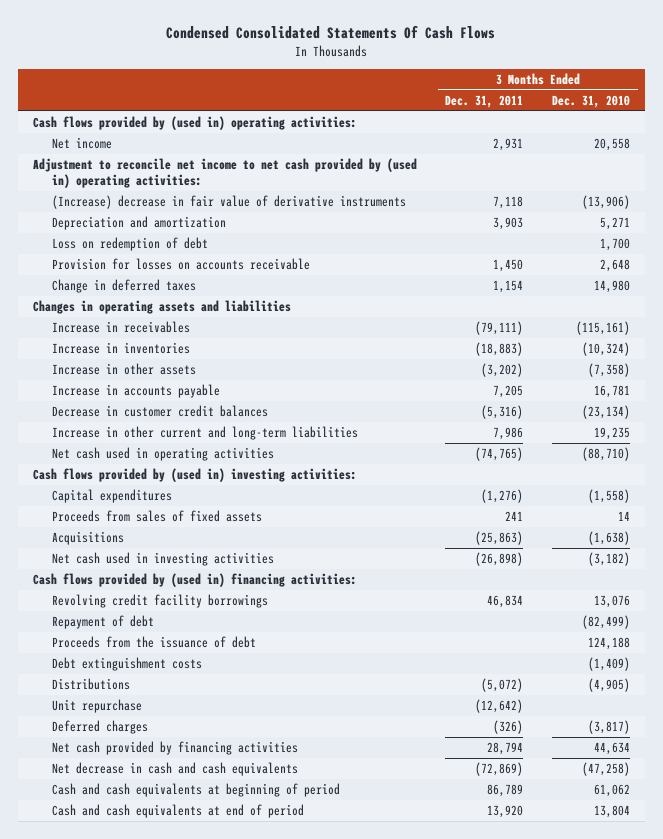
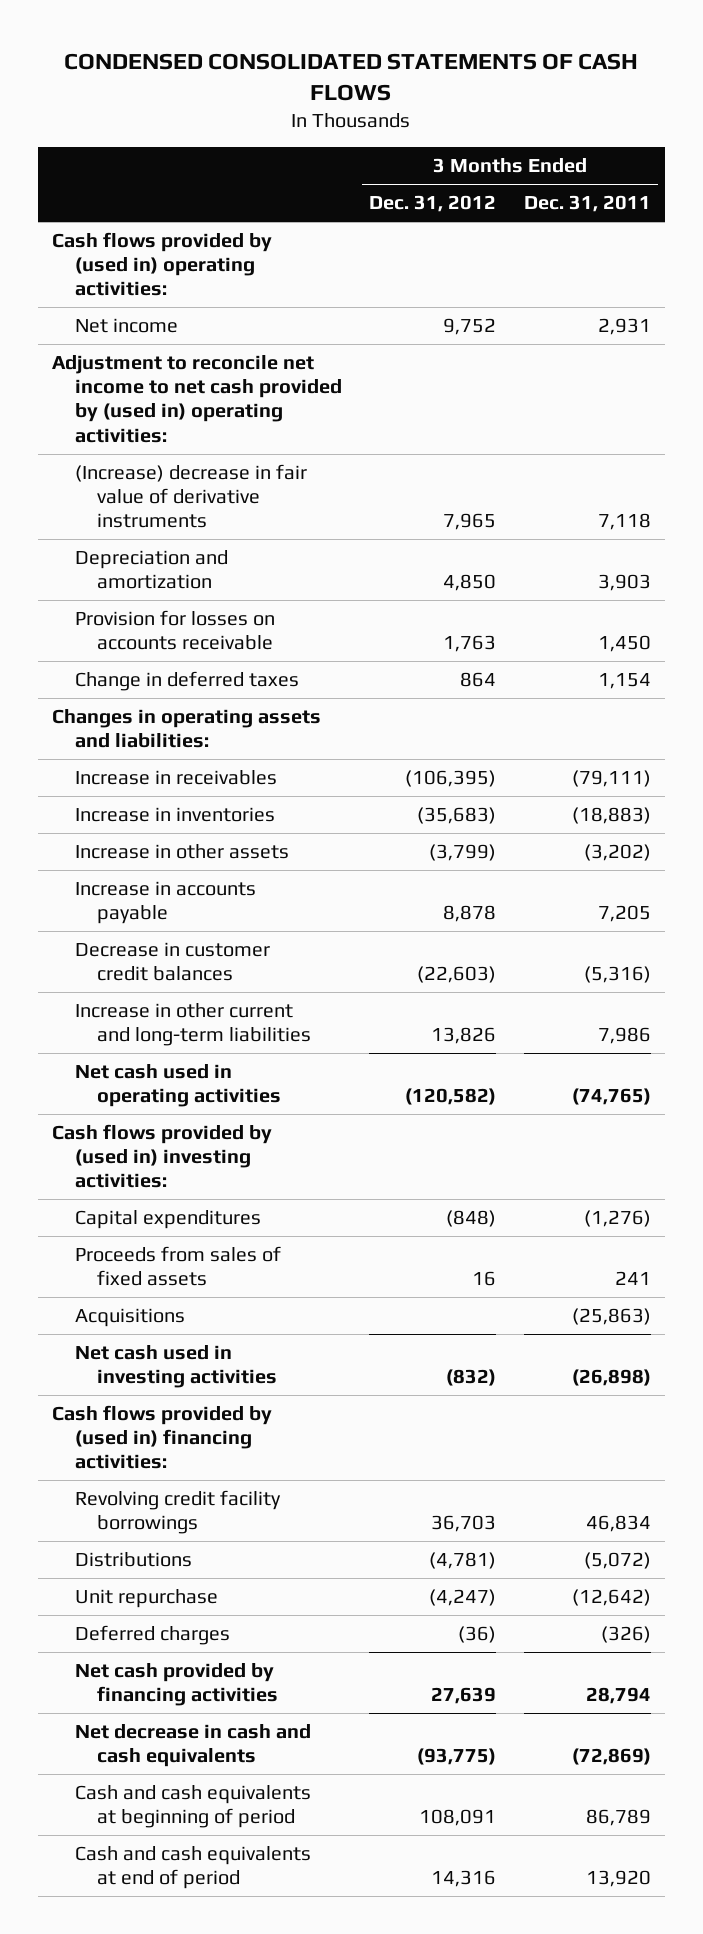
[166,25,496,40] Condensed Consolidated Statements Of Cash Flows -> [64,53,639,102] CONDENSED CONSOLIDATED STATEMENTS OF CASH FLOWS
[552,94,631,108] Dec. 31, 2010 -> none
none -> [369,195,497,213] Dec. 31, 2012
[51,237,208,252] Loss on redemption of debt -> none
[32,300,291,315] Changes in operating assets and liabilities -> [51,709,321,749] Changes in operating assets and liabilities:
[51,615,154,630] Repayment of debt -> none
[51,636,256,649] Proceeds from the issuance of debt -> none
[51,657,202,672] Debt extinguishment costs -> none

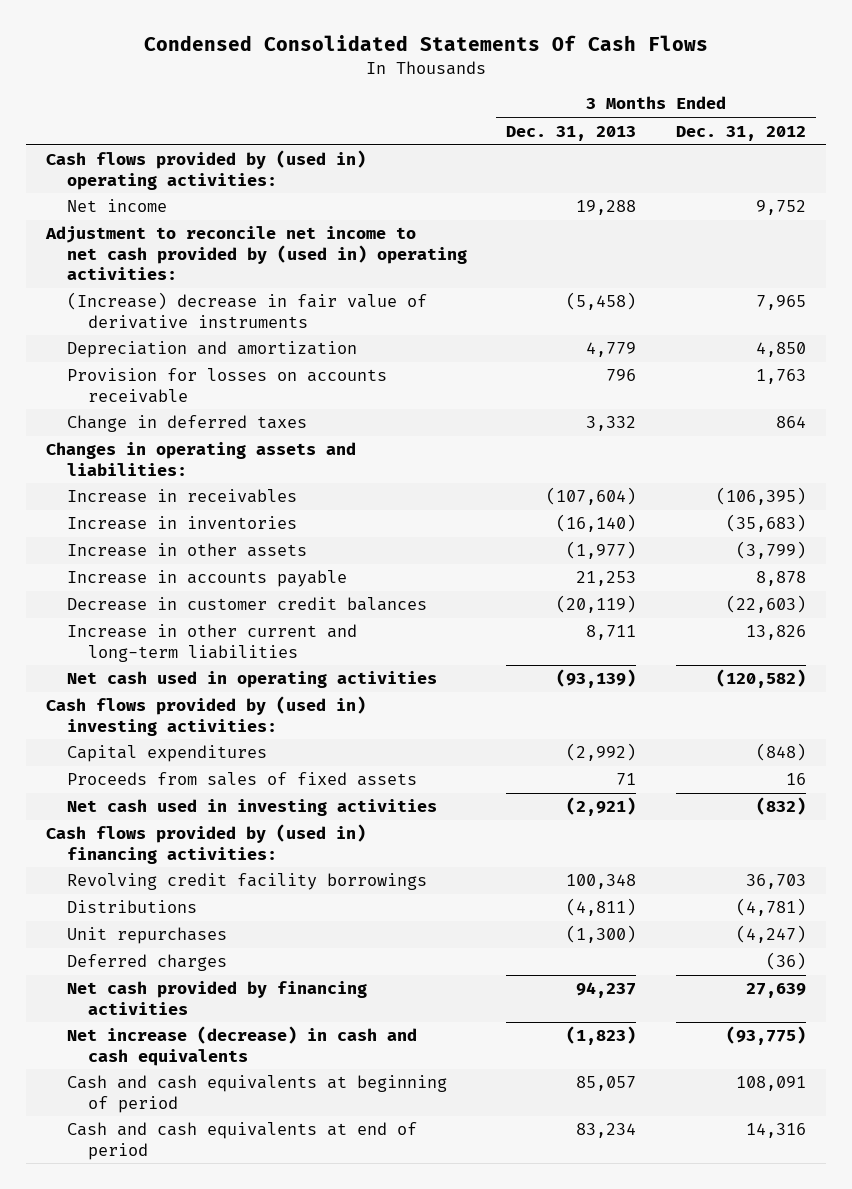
[64,53,639,102] CONDENSED CONSOLIDATED STATEMENTS OF CASH FLOWS -> [143,35,708,52] Condensed Consolidated Statements Of Cash Flows
[523,195,651,213] Dec. 31, 2011 -> none
none -> [506,125,637,141] Dec. 31, 2013
[74,1308,185,1328] Acquisitions -> none
[74,1589,218,1609] Unit repurchase -> [66,927,227,945] Unit repurchases
[74,1724,311,1768] Net decrease in cash and cash equivalents -> [66,1026,417,1066] Net increase (decrease) in cash and cash equivalents

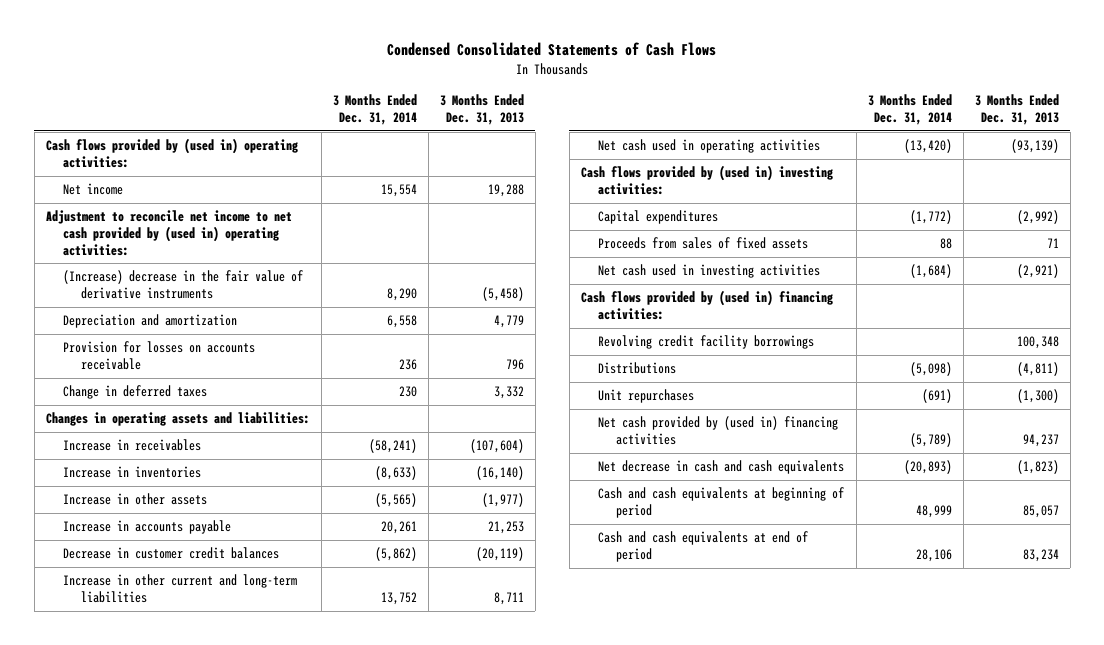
[143,35,708,52] Condensed Consolidated Statements Of Cash Flows -> [387,42,717,57] Condensed Consolidated Statements of Cash Flows
[676,125,807,141] Dec. 31, 2012 -> none
none -> [332,94,417,126] 3 Months Ended Dec. 31, 2014
[66,292,427,329] (Increase) decrease in fair value of derivative instruments -> [63,270,304,299] (Increase) decrease in the fair value of derivative instruments
[66,954,227,972] Deferred charges -> none
[66,981,367,1015] Net cash provided by financing activities -> [598,416,839,445] Net cash provided by (used in) financing activities
[66,1026,417,1066] Net increase (decrease) in cash and cash equivalents -> [598,460,845,475] Net decrease in cash and cash equivalents

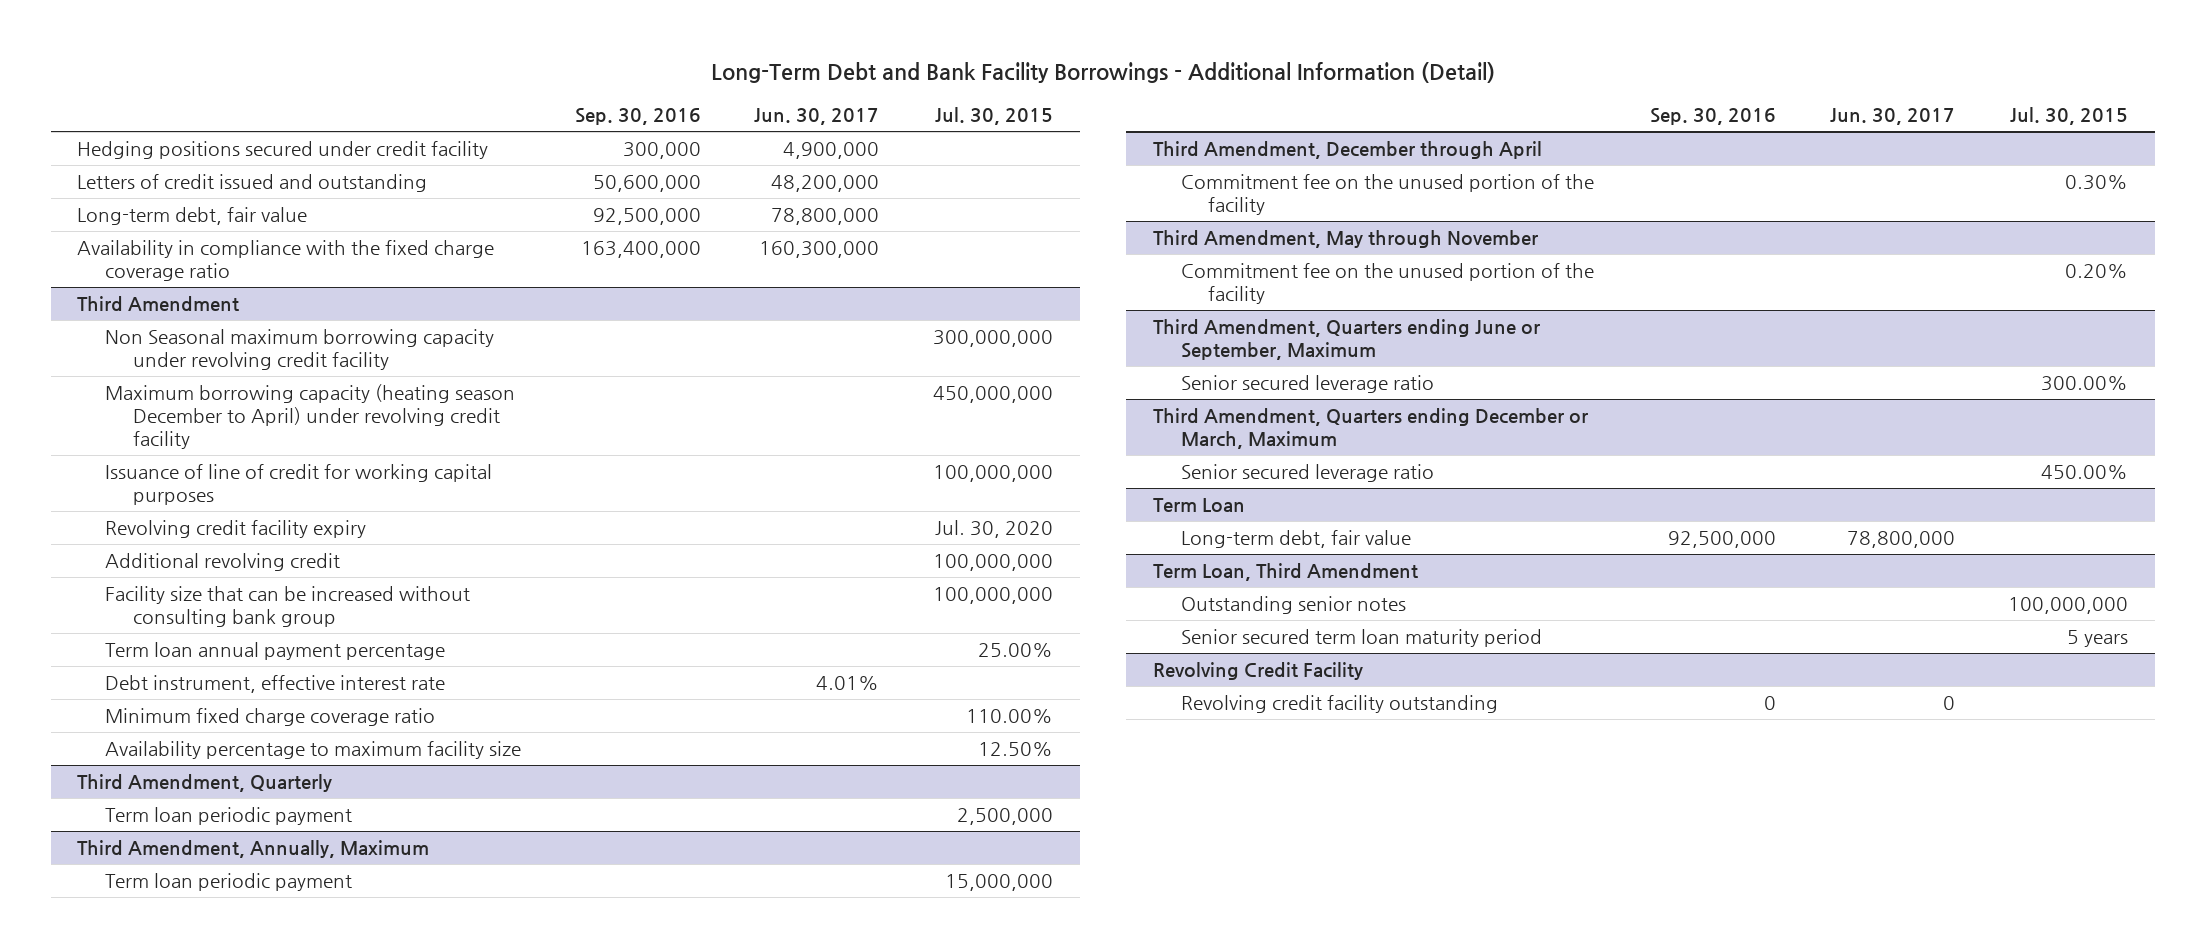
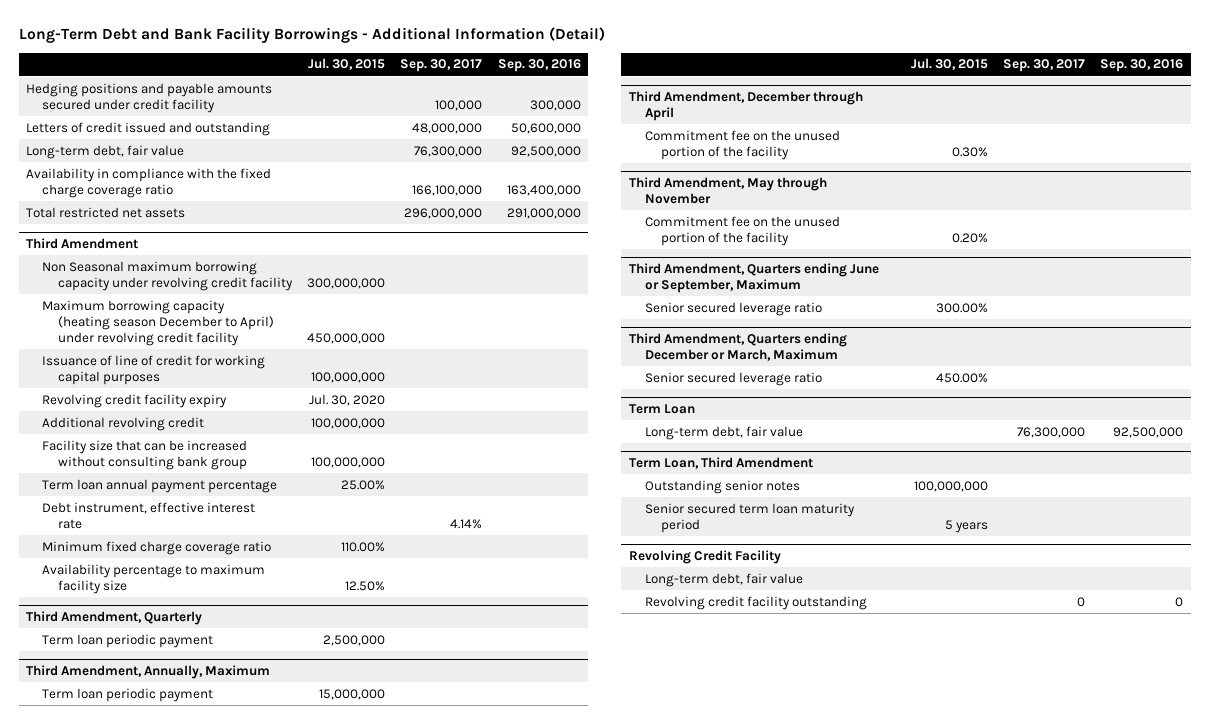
[754,108,880,126] Jun. 30, 2017 -> none
none -> [400,59,483,73] Sep. 30, 2017
[77,141,489,160] Hedging positions secured under credit facility -> [26,82,273,113] Hedging positions and payable amounts secured under credit facility
none -> [26,206,186,218] Total restricted net assets
none -> [644,572,803,587] Long-term debt, fair value

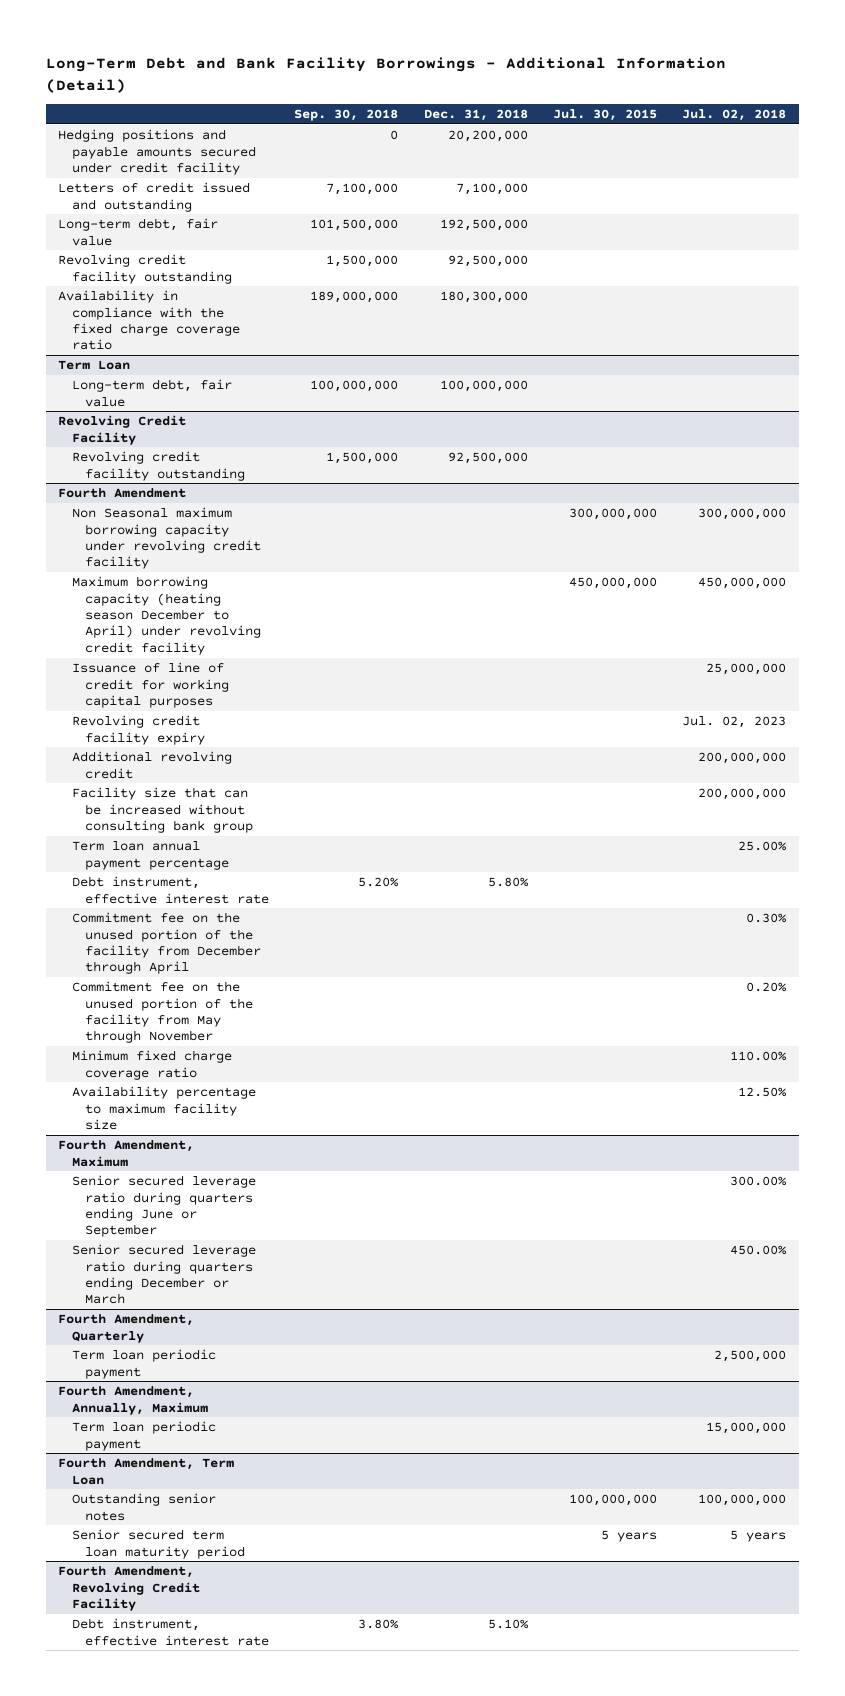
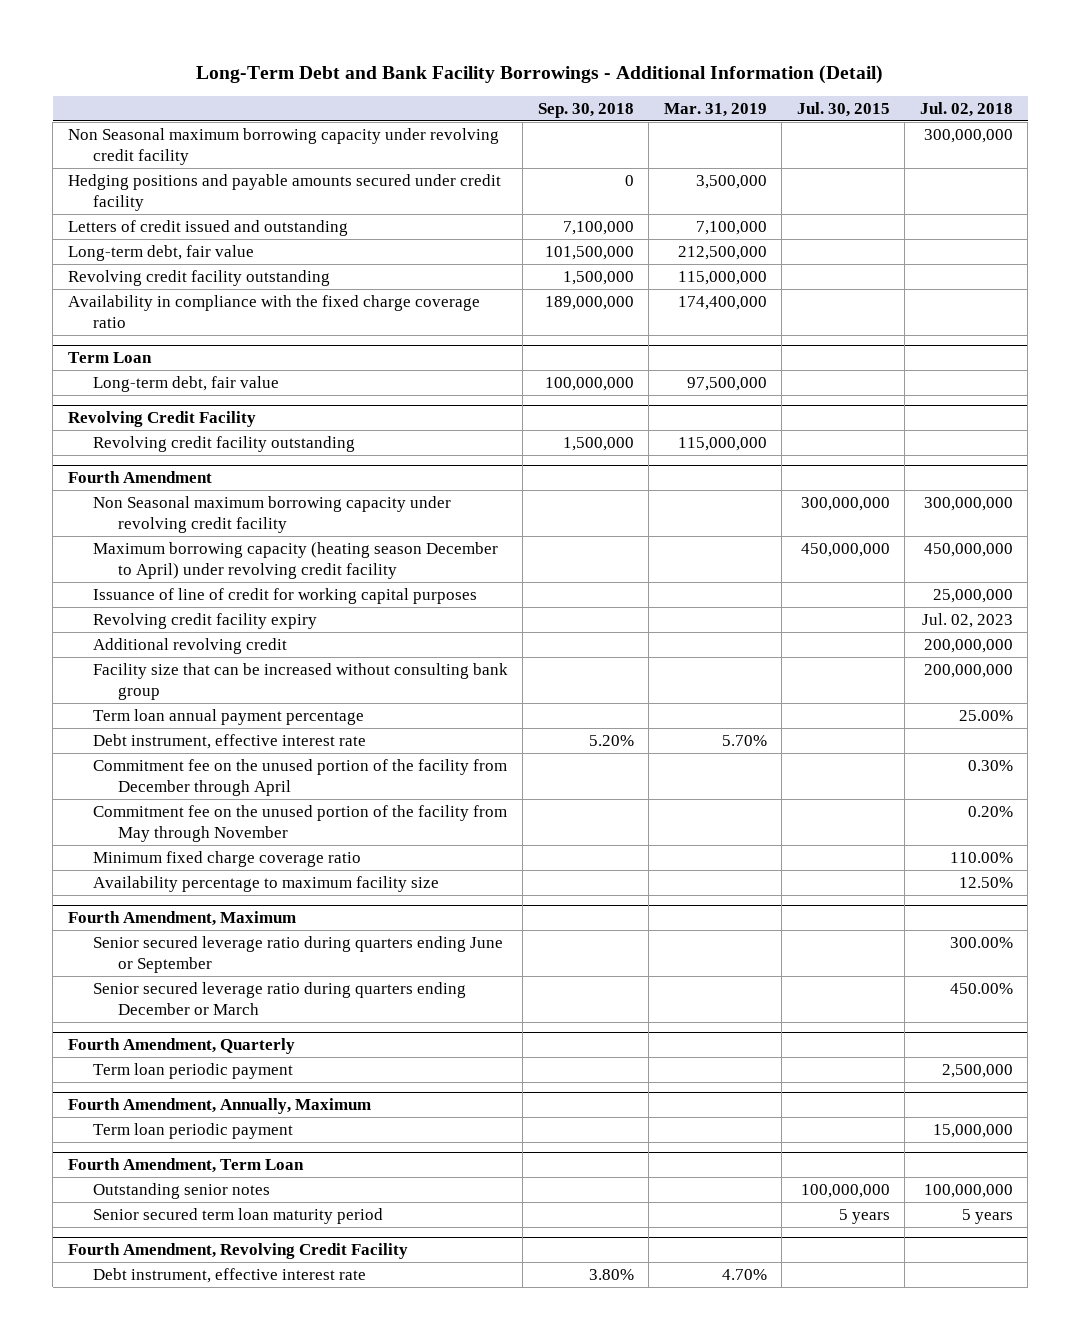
[423,108,528,121] Dec. 31, 2018 -> none
none -> [663,102,767,117] Mar. 31, 2019
none -> [67,128,499,165] Non Seasonal maximum borrowing capacity under revolving credit facility

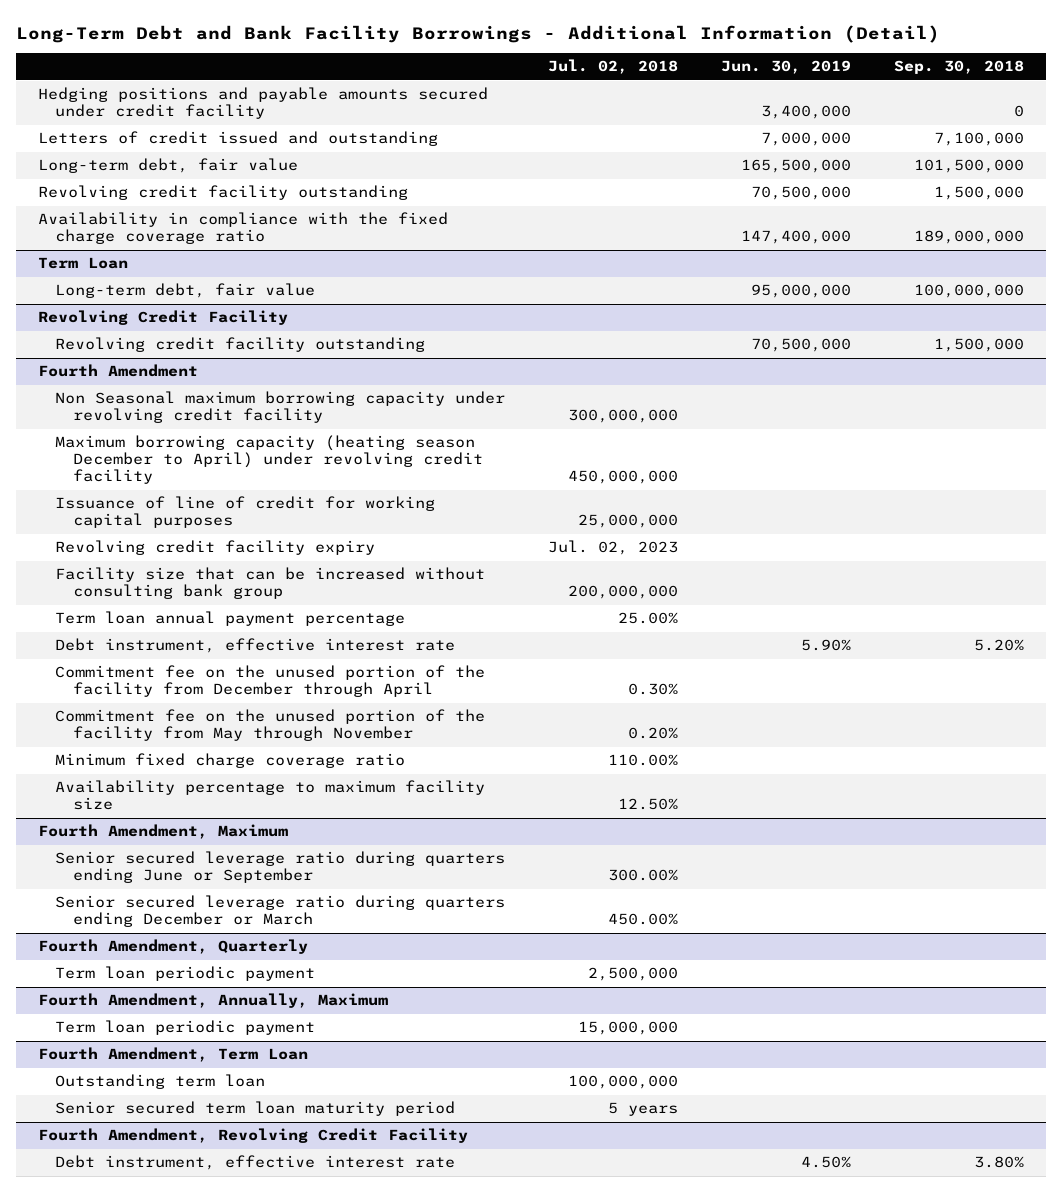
[663,102,767,117] Mar. 31, 2019 -> none
[796,101,890,117] Jul. 30, 2015 -> none
none -> [721,60,852,75] Jun. 30, 2019
[67,128,499,165] Non Seasonal maximum borrowing capacity under revolving credit facility -> none
[93,638,288,655] Additional revolving credit -> none
[93,1183,271,1200] Outstanding senior notes -> [55,1074,266,1090] Outstanding term loan

